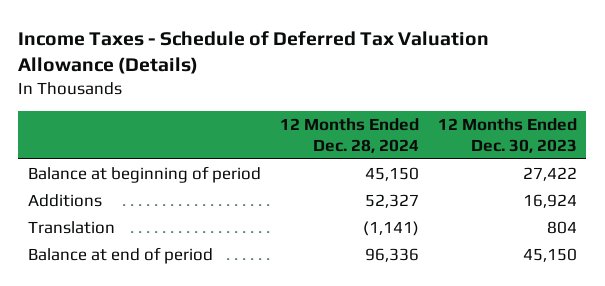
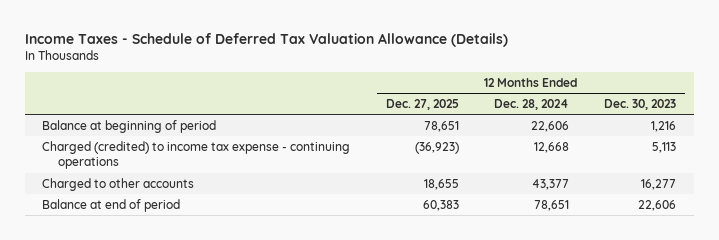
none -> [385,99,459,111] Dec. 27, 2025
[27,193,102,207] Additions -> none
[27,220,115,234] Translation -> none
[364,166,419,181] 45,150 -> [530,120,569,132] 22,606
[522,166,577,181] 27,422 -> [651,120,677,132] 1,216
none -> [42,140,351,170] Charged (credited) to income tax expense - continuing operations
none -> [42,177,195,191] Charged to other accounts
[364,247,419,262] 96,336 -> [533,199,569,211] 78,651
[522,247,577,262] 45,150 -> [638,199,677,211] 22,606

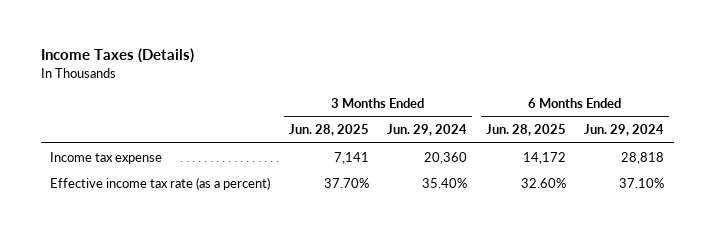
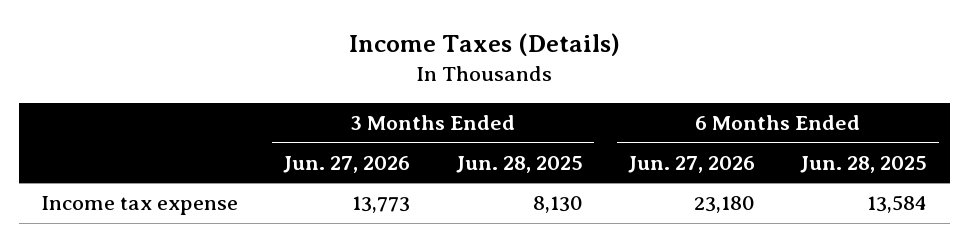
[387,124,468,137] Jun. 29, 2024 -> none
[584,124,665,137] Jun. 29, 2024 -> none
none -> [283,155,411,173] Jun. 27, 2026
none -> [628,155,756,173] Jun. 27, 2026
[49,176,270,190] Effective income tax rate (as a percent) -> none
[333,151,369,164] 7,141 -> [532,196,583,214] 8,130
[522,151,566,164] 14,172 -> [867,195,928,214] 13,584

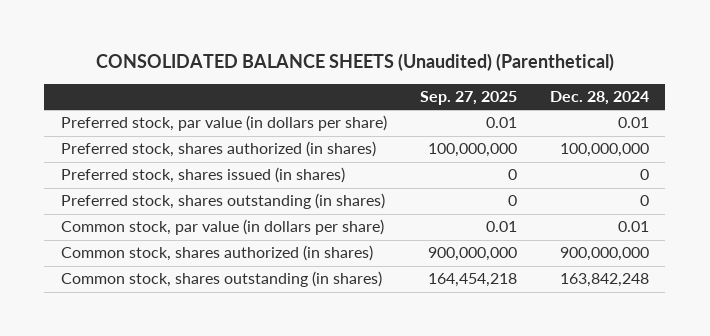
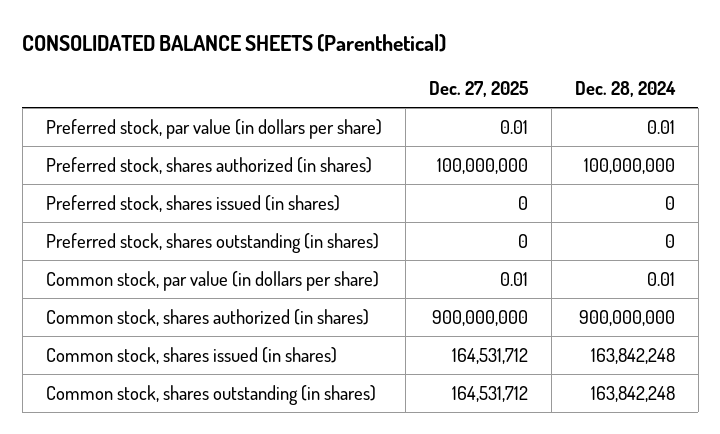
[95,53,614,72] CONSOLIDATED BALANCE SHEETS (Unaudited) (Parenthetical) -> [22,33,447,52] CONSOLIDATED BALANCE SHEETS (Parenthetical)
[419,91,517,106] Sep. 27, 2025 -> none
none -> [428,81,528,98] Dec. 27, 2025
none -> [45,346,337,364] Common stock, shares issued (in shares)

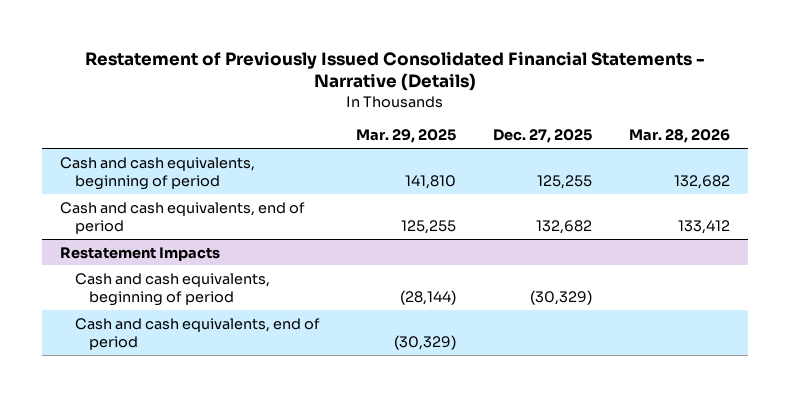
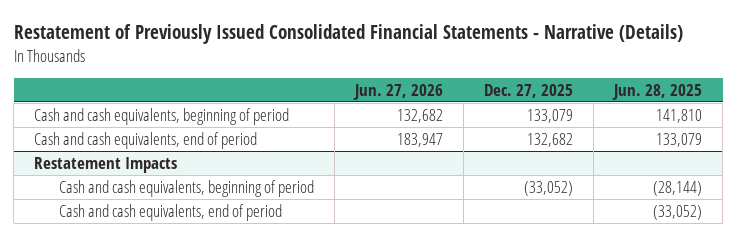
[356,129,457,144] Mar. 29, 2025 -> none
[628,129,730,144] Mar. 28, 2026 -> none
none -> [353,83,444,100] Jun. 27, 2026
none -> [612,83,703,100] Jun. 28, 2025
[536,175,592,190] 125,255 -> [527,108,574,123] 133,079
[529,290,592,306] (30,329) -> [524,180,574,196] (33,052)

